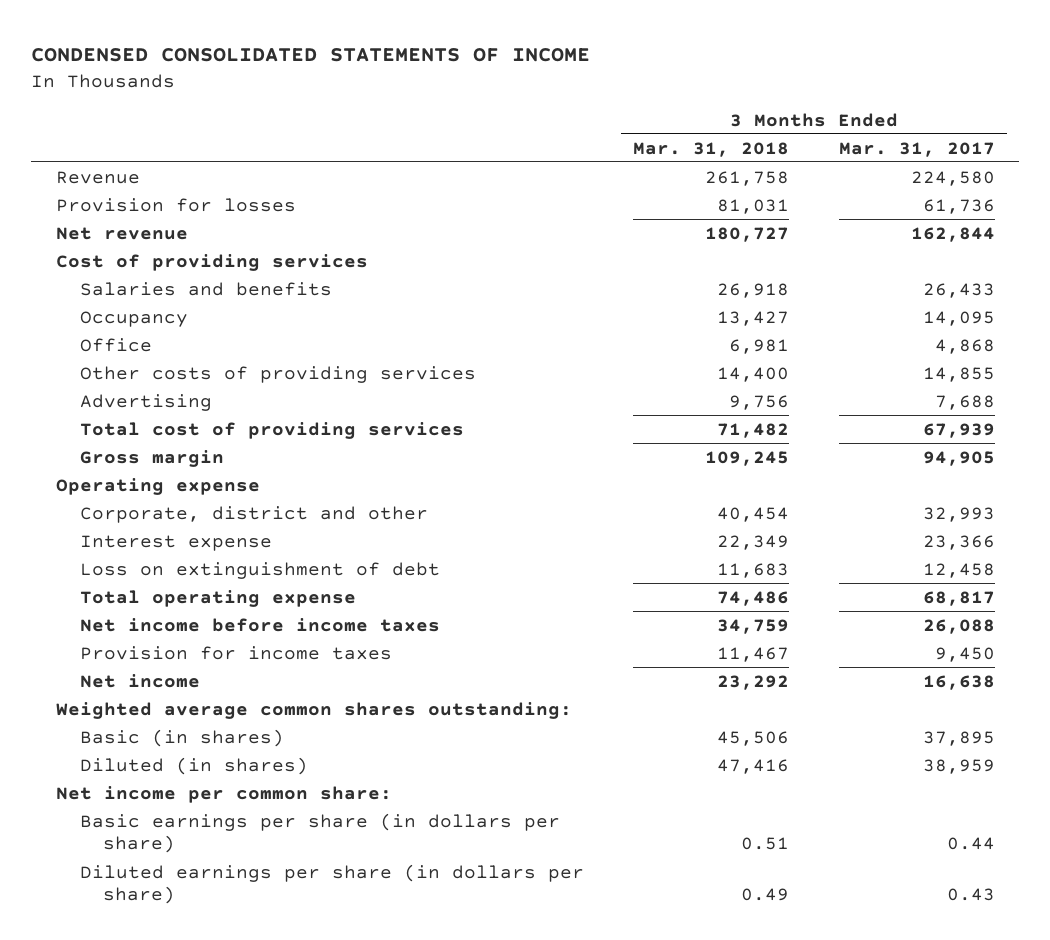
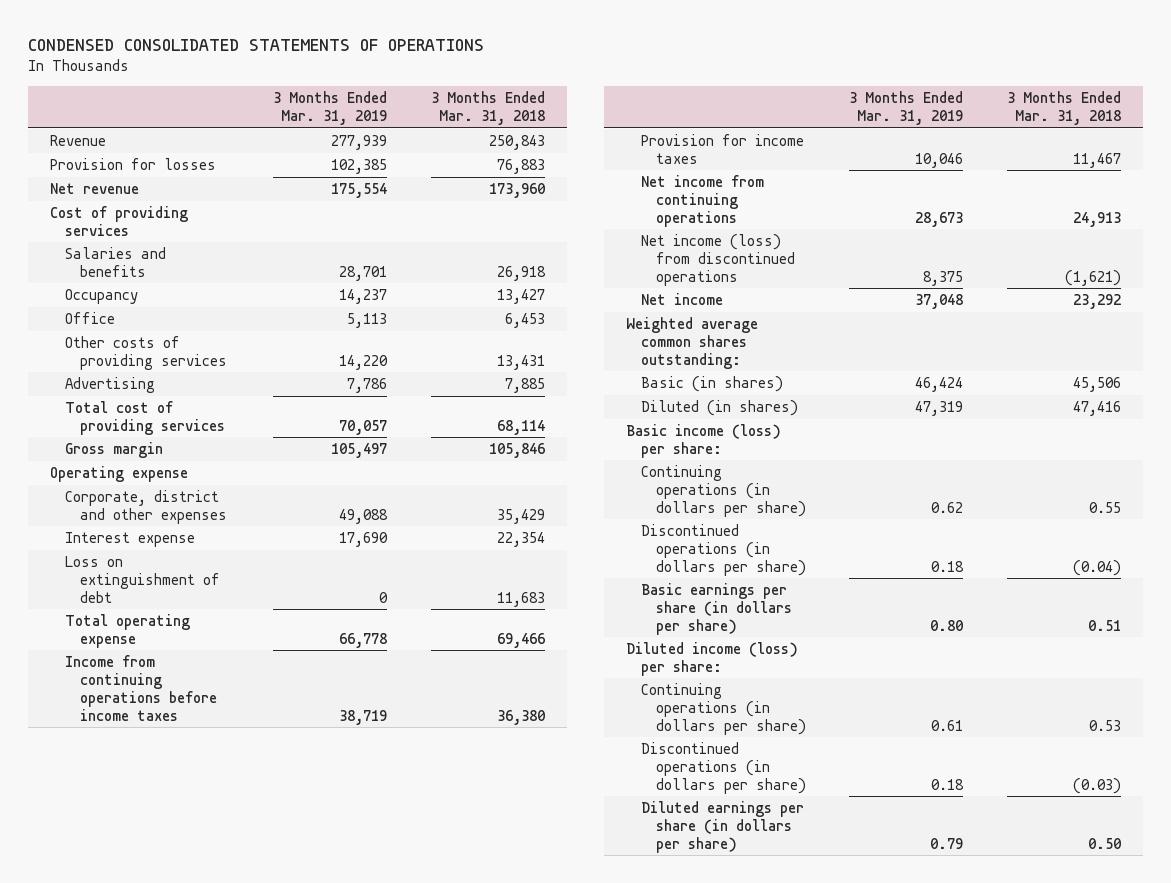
[30,47,590,62] CONDENSED CONSOLIDATED STATEMENTS OF INCOME -> [27,39,484,52] CONDENSED CONSOLIDATED STATEMENTS OF OPERATIONS
[838,141,995,157] Mar. 31, 2017 -> none
none -> [273,91,388,125] 3 Months Ended Mar. 31, 2019
[705,170,790,186] 261,758 -> [488,134,545,150] 250,843
[717,198,790,214] 81,031 -> [496,158,545,174] 76,883
[705,226,790,242] 180,727 -> [488,182,545,198] 173,960
[729,338,790,354] 6,981 -> [504,312,545,328] 6,453
[717,366,790,382] 14,400 -> [496,354,545,370] 13,431
[729,394,790,410] 9,756 -> [504,377,545,393] 7,885
[717,422,790,438] 71,482 -> [496,419,545,435] 68,114
[705,450,790,466] 109,245 -> [488,442,545,458] 105,846
[79,505,428,523] Corporate, district and other -> [64,489,227,524] Corporate, district and other expenses
[717,506,790,522] 40,454 -> [496,508,545,524] 35,429
[717,534,790,550] 22,349 -> [496,531,545,547] 22,354
[717,590,790,606] 74,486 -> [496,632,545,648] 69,466
[79,617,440,632] Net income before income taxes -> [64,654,217,721] Income from continuing operations before income taxes
[717,618,790,634] 34,759 -> [496,709,545,725] 36,380
none -> [640,174,764,227] Net income from continuing operations
none -> [640,233,795,286] Net income (loss) from discontinued operations
[55,785,392,803] Net income per common share: -> none
none -> [625,423,781,458] Basic income (loss) per share:
none -> [640,464,806,517] Continuing operations (in dollars per share)
none -> [640,523,806,576] Discontinued operations (in dollars per share)
none -> [625,641,798,676] Diluted income (loss) per share:
none -> [640,682,806,735] Continuing operations (in dollars per share)
none -> [640,741,806,794] Discontinued operations (in dollars per share)
[741,888,790,902] 0.49 -> [1087,837,1121,849] 0.50

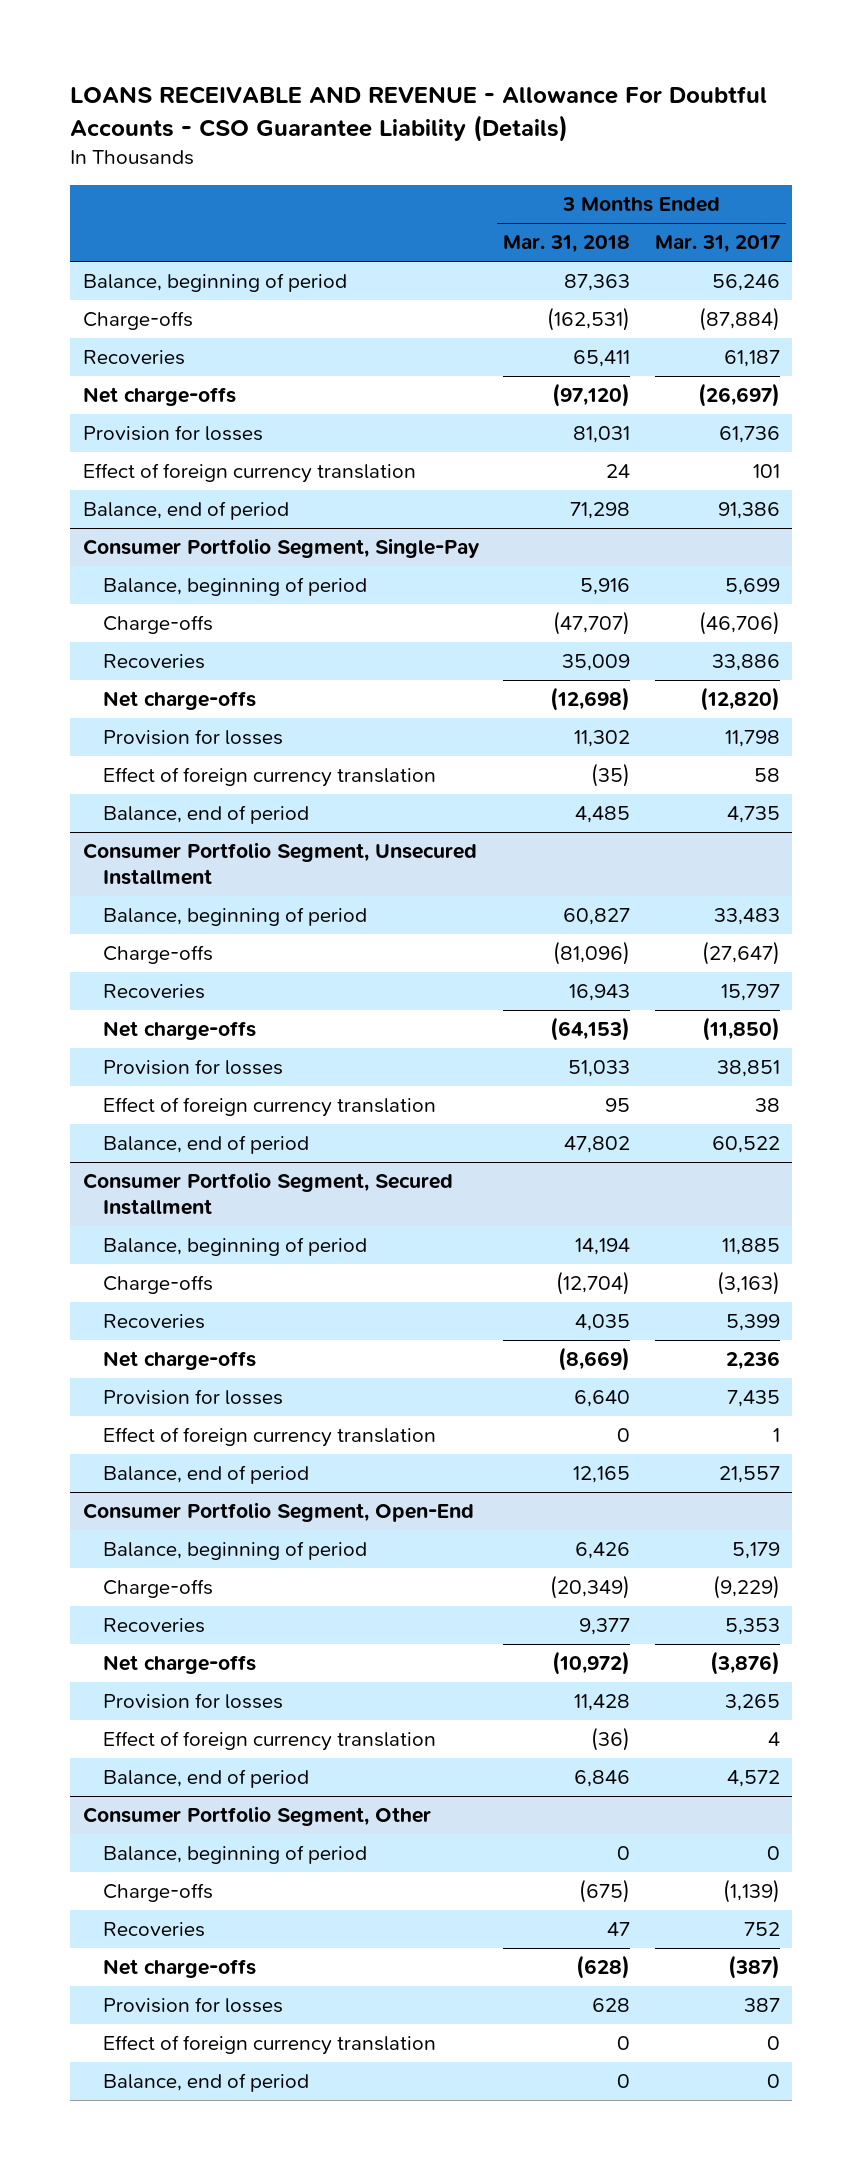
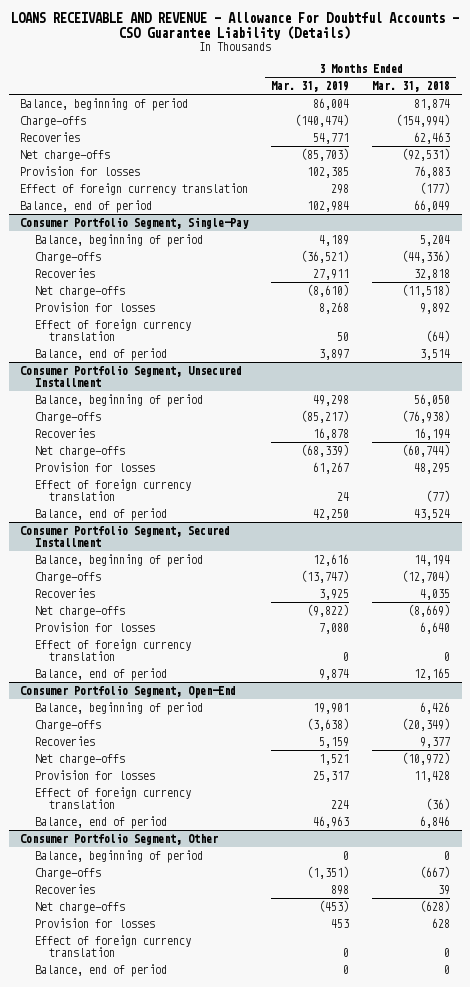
[654,235,780,254] Mar. 31, 2017 -> none
none -> [271,81,350,93] Mar. 31, 2019
[564,274,631,292] 87,363 -> [414,98,451,110] 81,874
[547,307,631,332] (162,531) -> [396,113,451,127] (154,994)
[573,350,631,368] 65,411 -> [414,131,451,144] 62,463
[552,383,631,408] (97,120) -> [402,147,451,161] (92,531)
[573,426,631,444] 81,031 -> [414,165,451,178] 76,883
[606,464,631,479] 24 -> [420,181,451,194] (177)
[570,502,631,520] 71,298 -> [414,199,451,212] 66,049
[580,578,631,596] 5,916 -> [420,234,451,246] 5,204
[553,611,631,636] (47,707) -> [402,249,451,263] (44,336)
[562,654,631,672] 35,009 -> [414,268,451,280] 32,818
[550,687,631,712] (12,698) -> [402,283,451,297] (11,518)
[574,730,631,748] 11,302 -> [420,302,451,314] 9,892
[591,763,631,788] (35) -> [426,330,451,343] (64)
[575,806,631,824] 4,485 -> [420,348,451,360] 3,514
[563,908,631,926] 60,827 -> [414,393,451,406] 56,050
[553,941,631,966] (81,096) -> [402,409,451,423] (76,938)
[569,984,631,1002] 16,943 -> [414,427,451,440] 16,194
[550,1017,631,1042] (64,153) -> [402,443,451,457] (60,744)
[568,1060,631,1078] 51,033 -> [414,462,451,474] 48,295
[605,1098,631,1113] 95 -> [426,490,451,503] (77)
[564,1136,631,1154] 47,802 -> [414,508,451,520] 43,524
[579,1879,631,1904] (675) -> [420,865,451,878] (667)
[607,1922,631,1937] 47 -> [438,884,451,895] 39

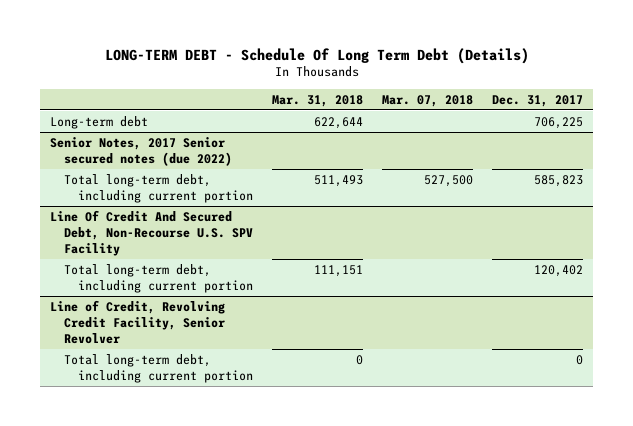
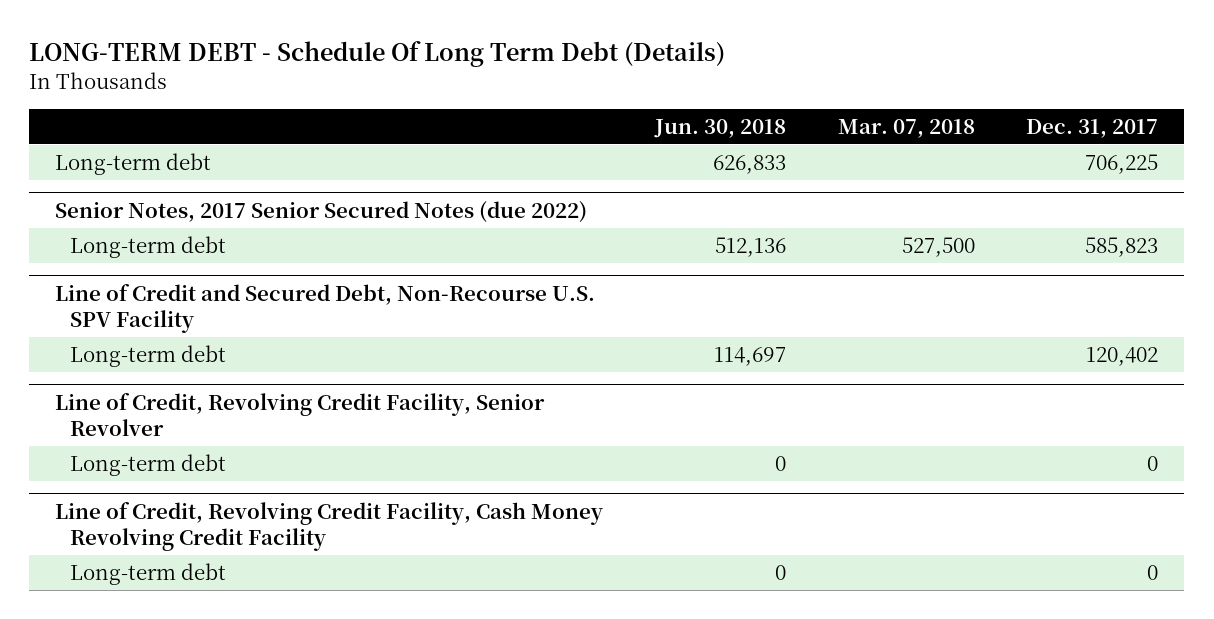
[271,94,363,107] Mar. 31, 2018 -> none
none -> [653,118,786,138] Jun. 30, 2018
[49,136,232,166] Senior Notes, 2017 Senior secured notes (due 2022) -> [55,200,588,223] Senior Notes, 2017 Senior Secured Notes (due 2022)
[63,173,253,203] Total long-term debt, including current portion -> [70,235,227,258] Long-term debt
[49,209,253,256] Line Of Credit And Secured Debt, Non-Recourse U.S. SPV Facility -> [55,283,596,333] Line of Credit and Secured Debt, Non-Recourse U.S. SPV Facility
[63,263,253,293] Total long-term debt, including current portion -> [70,344,227,367] Long-term debt
[63,353,253,383] Total long-term debt, including current portion -> [70,453,227,476] Long-term debt
none -> [55,501,604,551] Line of Credit, Revolving Credit Facility, Cash Money Revolving Credit Facility
none -> [70,562,227,585] Long-term debt

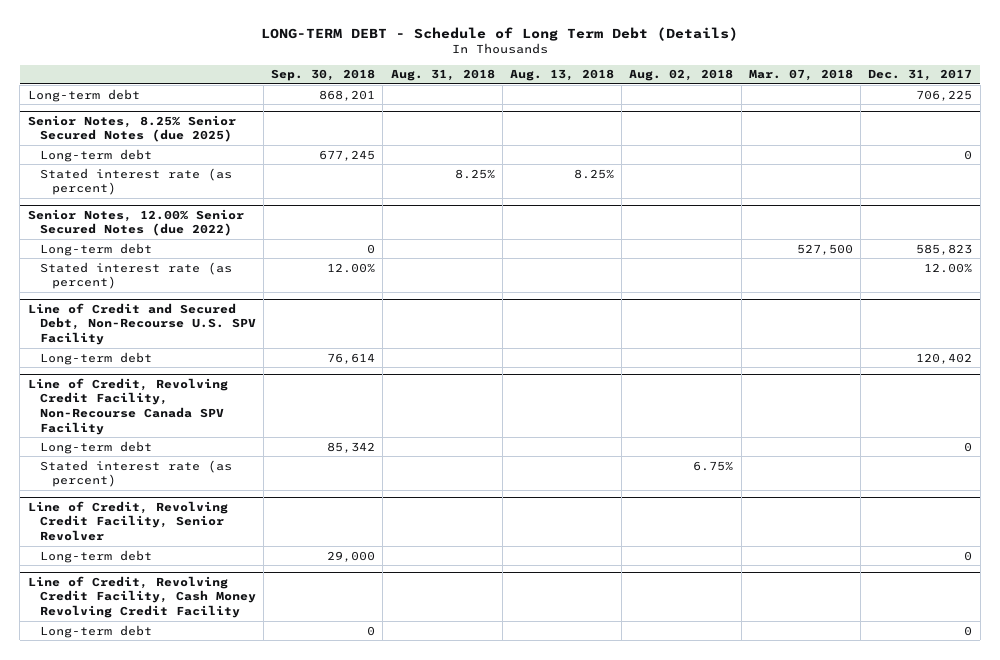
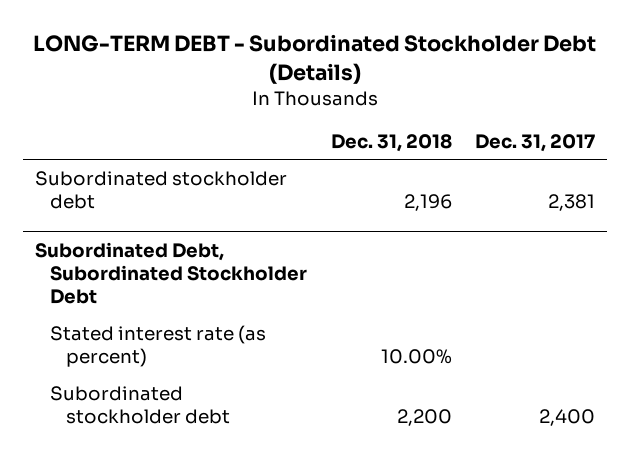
[260,26,738,41] LONG-TERM DEBT - Schedule of Long Term Debt (Details) -> [32,34,596,84] LONG-TERM DEBT - Subordinated Stockholder Debt (Details)
[271,69,376,82] Sep. 30, 2018 -> none
[390,69,495,82] Aug. 31, 2018 -> none
[509,69,614,82] Aug. 13, 2018 -> none
[629,69,734,82] Aug. 02, 2018 -> none
[748,69,853,82] Mar. 07, 2018 -> none
none -> [330,133,452,152] Dec. 31, 2018
[27,88,140,102] Long-term debt -> none
[27,114,236,143] Senior Notes, 8.25% Senior Secured Notes (due 2025) -> none
[39,148,152,162] Long-term debt -> none
[39,167,232,196] Stated interest rate (as percent) -> none
[27,208,244,237] Senior Notes, 12.00% Senior Secured Notes (due 2022) -> none
[39,242,152,256] Long-term debt -> none
[39,261,232,290] Stated interest rate (as percent) -> none
[27,302,256,346] Line of Credit and Secured Debt, Non-Recourse U.S. SPV Facility -> none
[39,351,152,365] Long-term debt -> none
[27,377,228,435] Line of Credit, Revolving Credit Facility, Non-Recourse Canada SPV Facility -> none
[39,440,152,454] Long-term debt -> none
none -> [34,170,287,210] Subordinated stockholder debt
none -> [34,241,308,305] Subordinated Debt, Subordinated Stockholder Debt
[27,500,228,542] Line of Credit, Revolving Credit Facility, Senior Revolver -> none
[39,549,152,563] Long-term debt -> none
[27,575,256,619] Line of Credit, Revolving Credit Facility, Cash Money Revolving Credit Facility -> none
[39,624,152,638] Long-term debt -> none
none -> [50,385,230,425] Subordinated stockholder debt

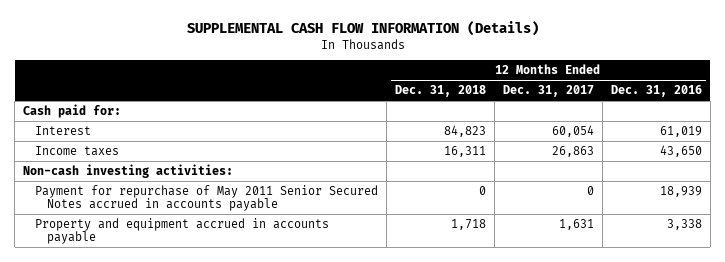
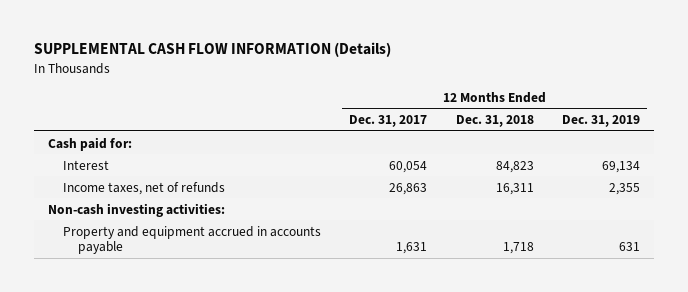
[610,85,702,98] Dec. 31, 2016 -> none
none -> [561,114,640,127] Dec. 31, 2019
[35,146,120,157] Income taxes -> [63,181,226,195] Income taxes, net of refunds
[35,185,379,212] Payment for repurchase of May 2011 Senior Secured Notes accrued in accounts payable -> none

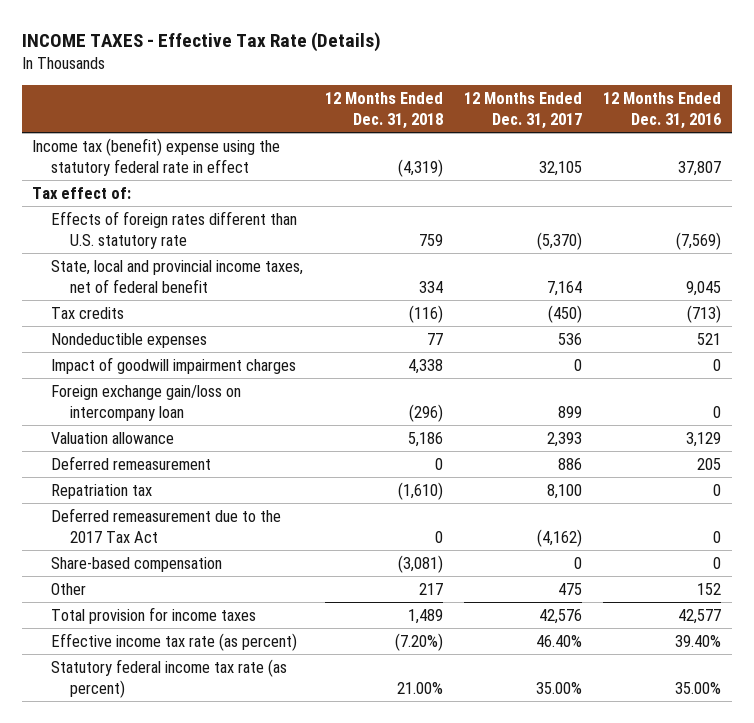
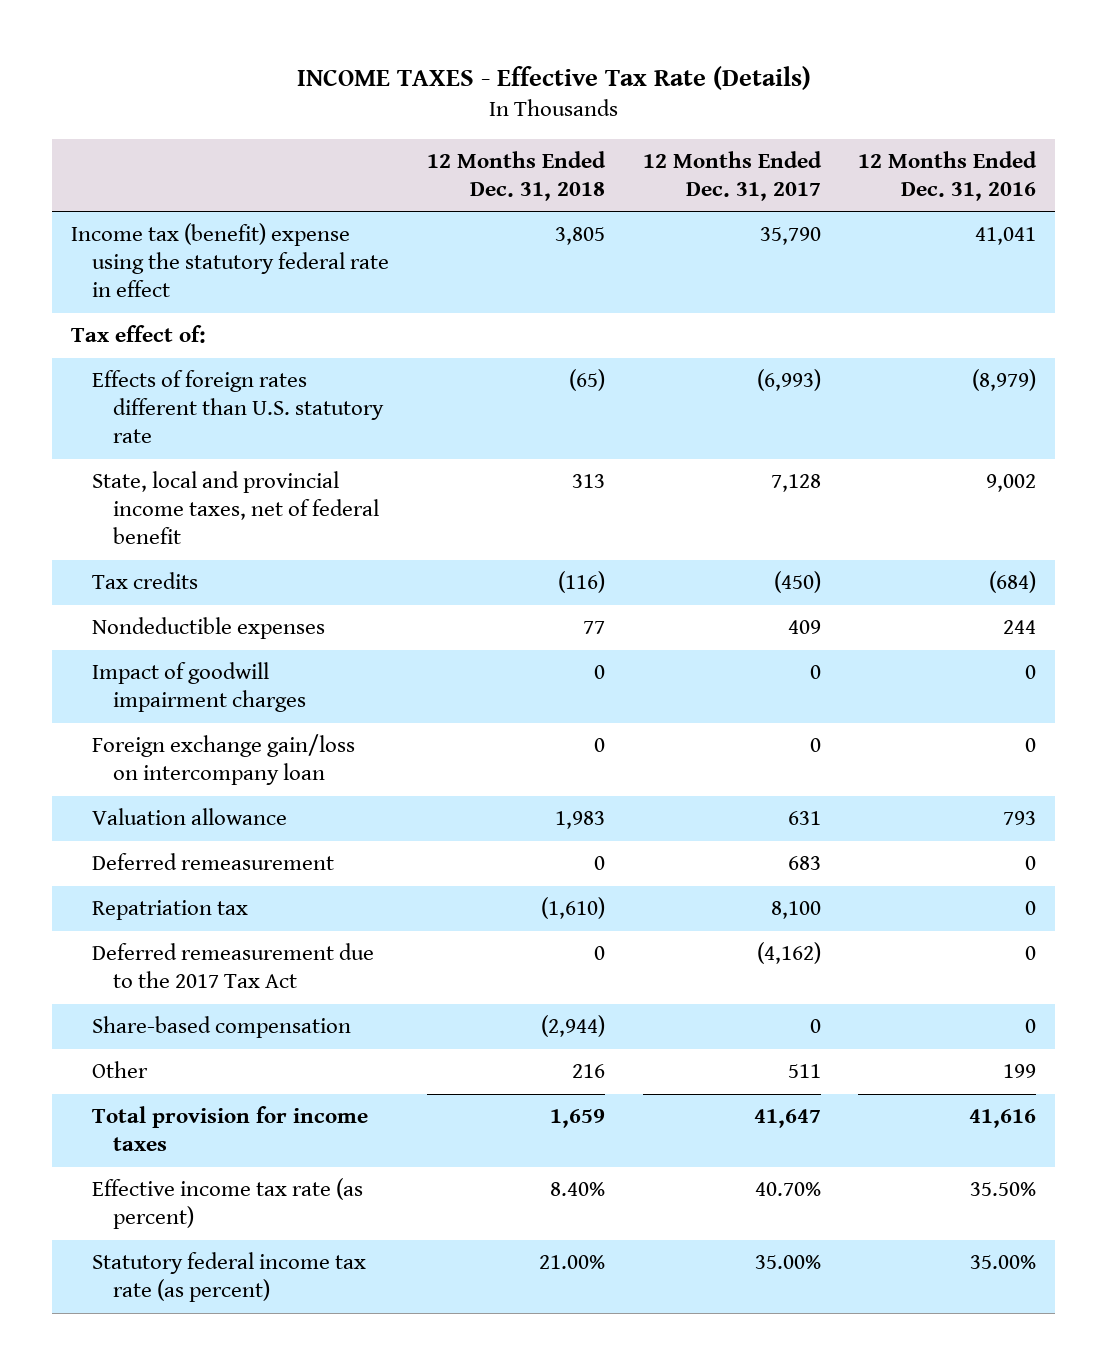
[397,158,443,177] (4,319) -> [554,227,605,246] 3,805
[538,160,582,176] 32,105 -> [759,227,821,246] 35,790
[678,160,722,176] 37,807 -> [975,227,1037,246] 41,041
[418,233,443,246] 759 -> [568,369,605,392] (65)
[536,231,582,250] (5,370) -> [756,369,821,392] (6,993)
[676,231,722,250] (7,569) -> [972,369,1037,392] (8,979)
[418,280,443,293] 334 -> [571,474,605,489] 313
[546,280,582,296] 7,164 -> [770,474,821,493] 7,128
[686,280,722,296] 9,045 -> [986,474,1037,493] 9,002
[687,304,722,323] (713) -> [989,571,1037,594] (684)
[557,332,582,345] 536 -> [787,620,821,635] 409
[697,332,722,345] 521 -> [1003,620,1037,635] 244
[407,358,443,374] 4,338 -> [593,665,605,680] 0
[408,403,443,422] (296) -> [593,738,605,753] 0
[557,405,582,418] 899 -> [809,738,821,753] 0
[407,431,443,447] 5,186 -> [554,811,605,830] 1,983
[546,431,582,447] 2,393 -> [787,811,821,826] 631
[686,431,722,447] 3,129 -> [1003,811,1037,826] 793
[557,457,582,470] 886 -> [787,856,821,871] 683
[697,457,722,470] 205 -> [1025,856,1037,871] 0
[397,554,443,573] (3,081) -> [540,1015,605,1038] (2,944)
[418,582,443,595] 217 -> [571,1064,605,1079] 216
[557,582,582,595] 475 -> [787,1064,821,1079] 511
[697,582,722,595] 152 -> [1003,1064,1037,1079] 199
[407,608,443,624] 1,489 -> [549,1109,605,1129] 1,659
[538,608,582,624] 42,576 -> [753,1109,821,1129] 41,647
[678,608,722,624] 42,577 -> [969,1109,1037,1129] 41,616
[394,632,443,651] (7.20%) -> [549,1182,605,1197] 8.40%
[535,634,582,647] 46.40% -> [754,1182,821,1197] 40.70%
[675,634,722,647] 39.40% -> [970,1182,1037,1197] 35.50%

